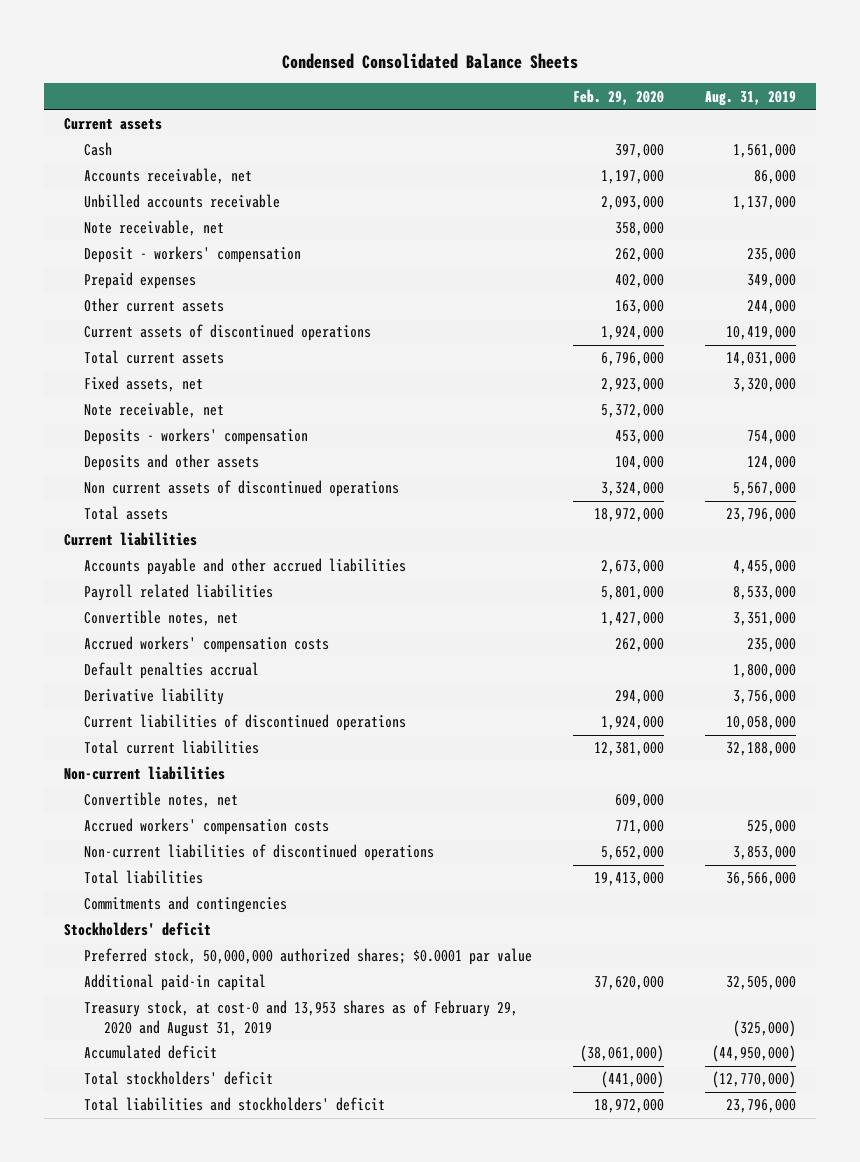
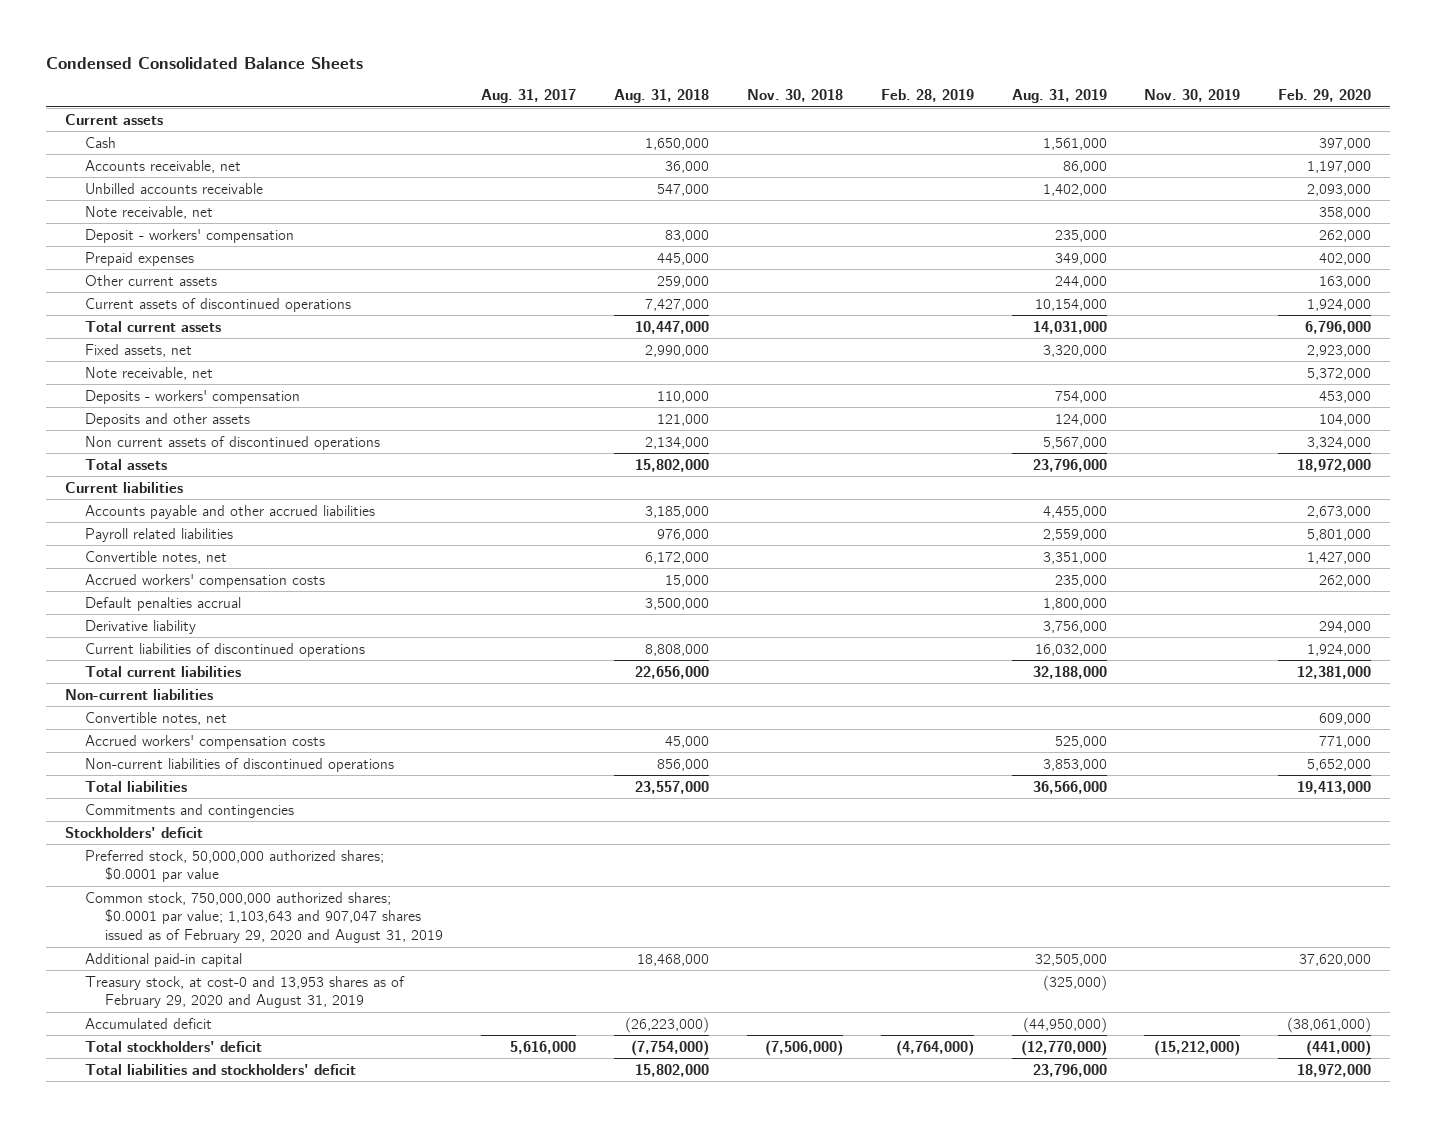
none -> [481,89,577,104] Aug. 31, 2017
none -> [614,89,710,104] Aug. 31, 2018
none -> [746,89,843,103] Nov. 30, 2018
none -> [880,89,974,103] Feb. 28, 2019
none -> [1144,89,1241,103] Nov. 30, 2019
[732,196,796,211] 1,137,000 -> [1042,183,1107,196] 1,402,000
[725,326,796,341] 10,419,000 -> [1034,298,1107,311] 10,154,000
[732,586,796,601] 8,533,000 -> [1042,528,1107,541] 2,559,000
[725,716,796,731] 10,058,000 -> [1034,643,1107,656] 16,032,000
none -> [85,891,444,944] Common stock, 750,000,000 authorized shares; $0.0001 par value; 1,103,643 and 907,047 shares issued as of February 29, 2020 and August 31, 2019

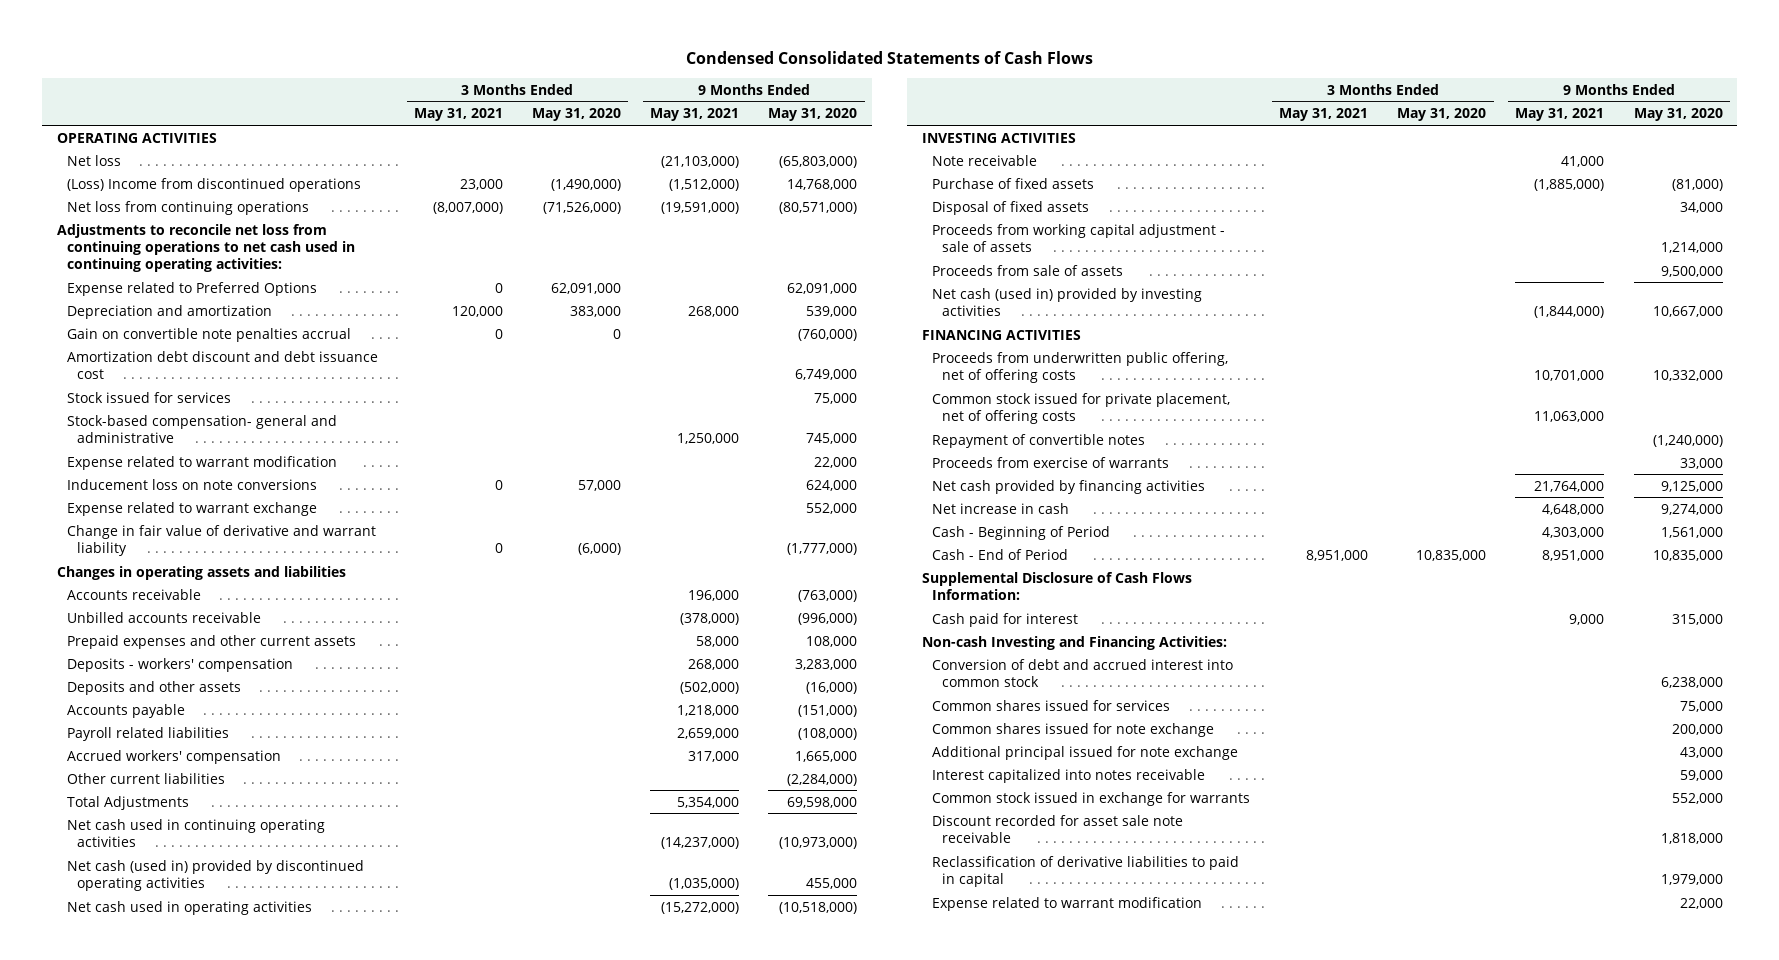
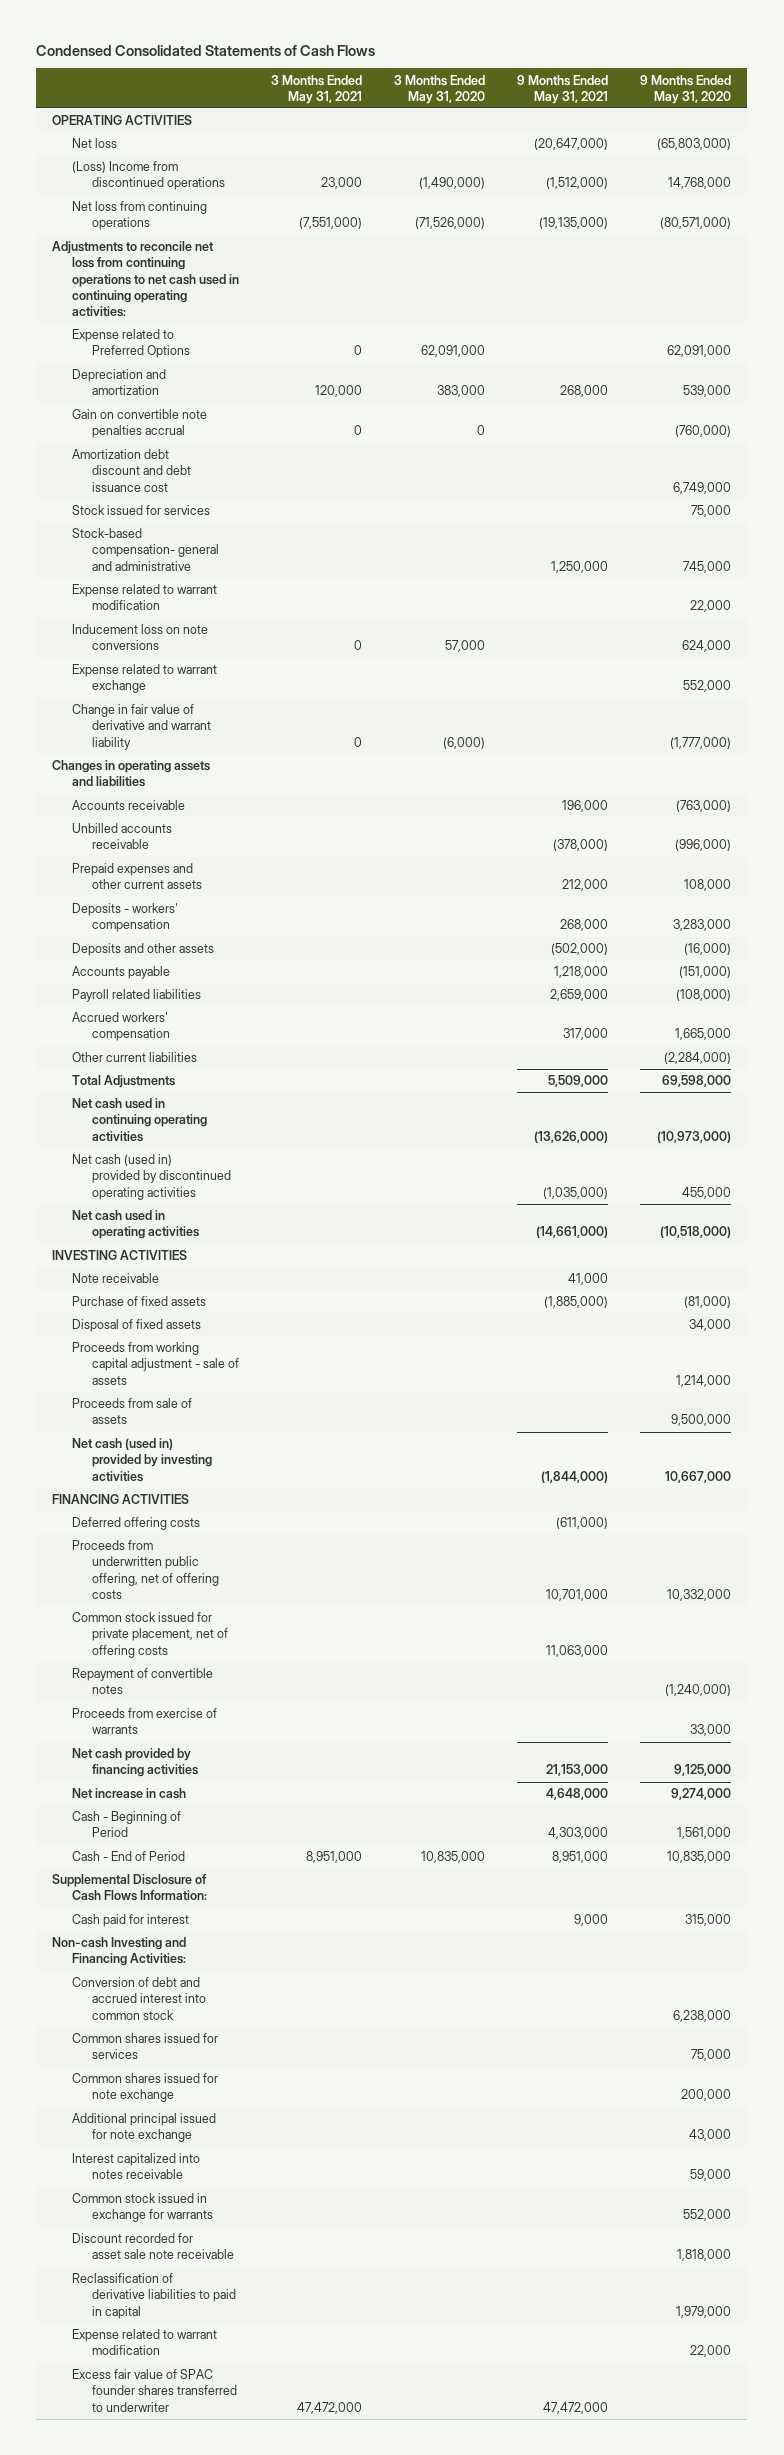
[661,155,740,168] (21,103,000) -> [534,138,609,151] (20,647,000)
[432,201,503,214] (8,007,000) -> [299,217,363,230] (7,551,000)
[661,201,740,214] (19,591,000) -> [539,217,609,230] (19,135,000)
[696,635,740,647] 58,000 -> [562,879,609,892] 212,000
[677,796,740,808] 5,354,000 -> [548,1075,609,1088] 5,509,000
[661,836,740,849] (14,237,000) -> [534,1130,609,1143] (13,626,000)
[661,901,740,914] (15,272,000) -> [536,1226,609,1239] (14,661,000)
none -> [72,1517,201,1531] Deferred offering costs
[1534,480,1605,492] 21,764,000 -> [546,1764,609,1777] 21,153,000
none -> [72,2369,238,2412] Excess fair value of SPAC founder shares transferred to underwriter

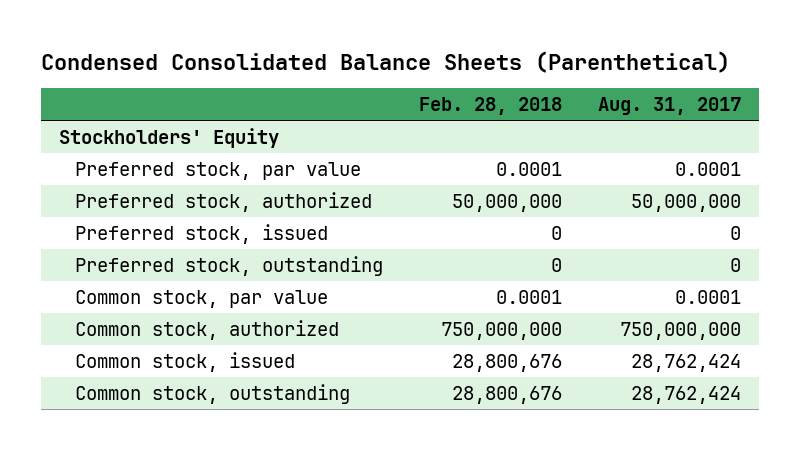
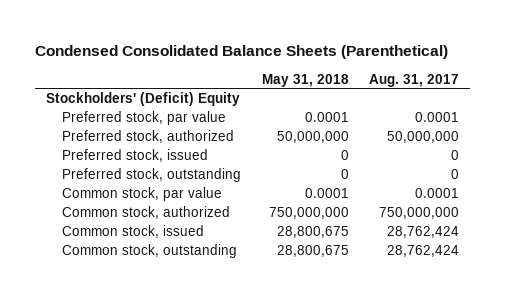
[419,97,563,116] Feb. 28, 2018 -> none
none -> [261,73,349,87] May 31, 2018
[59,127,280,148] Stockholders' Equity -> [45,92,240,107] Stockholders' (Deficit) Equity

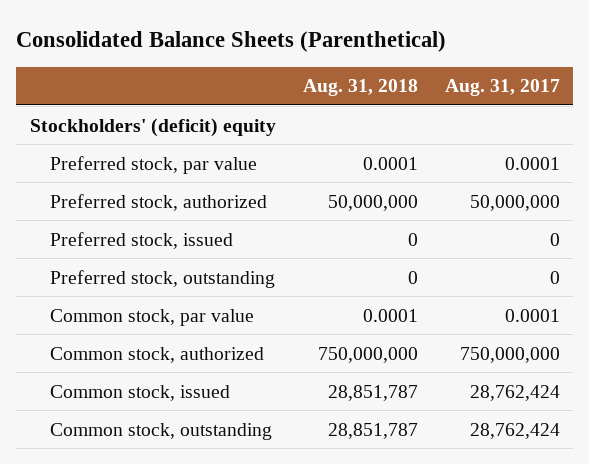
[35,45,449,60] Condensed Consolidated Balance Sheets (Parenthetical) -> [16,30,447,52] Consolidated Balance Sheets (Parenthetical)
[261,73,349,87] May 31, 2018 -> none
none -> [302,79,418,97] Aug. 31, 2018
[45,92,240,107] Stockholders' (Deficit) Equity -> [29,117,276,137] Stockholders' (deficit) equity

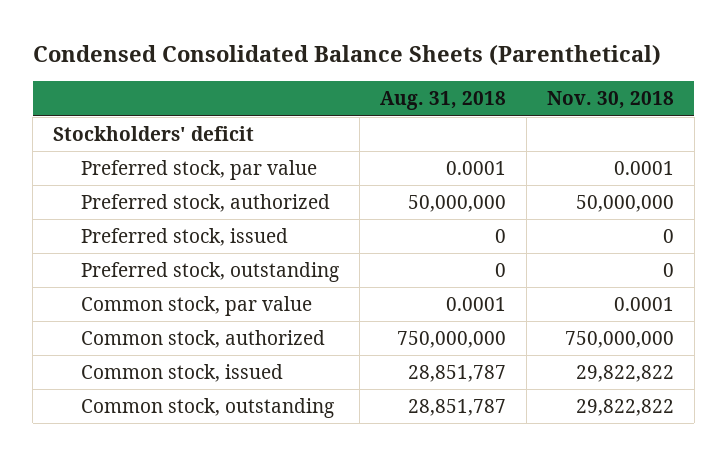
[16,30,447,52] Consolidated Balance Sheets (Parenthetical) -> [32,45,661,67] Condensed Consolidated Balance Sheets (Parenthetical)
[444,79,560,97] Aug. 31, 2017 -> none
none -> [546,91,674,110] Nov. 30, 2018
[29,117,276,137] Stockholders' (deficit) equity -> [53,125,255,141] Stockholders' deficit

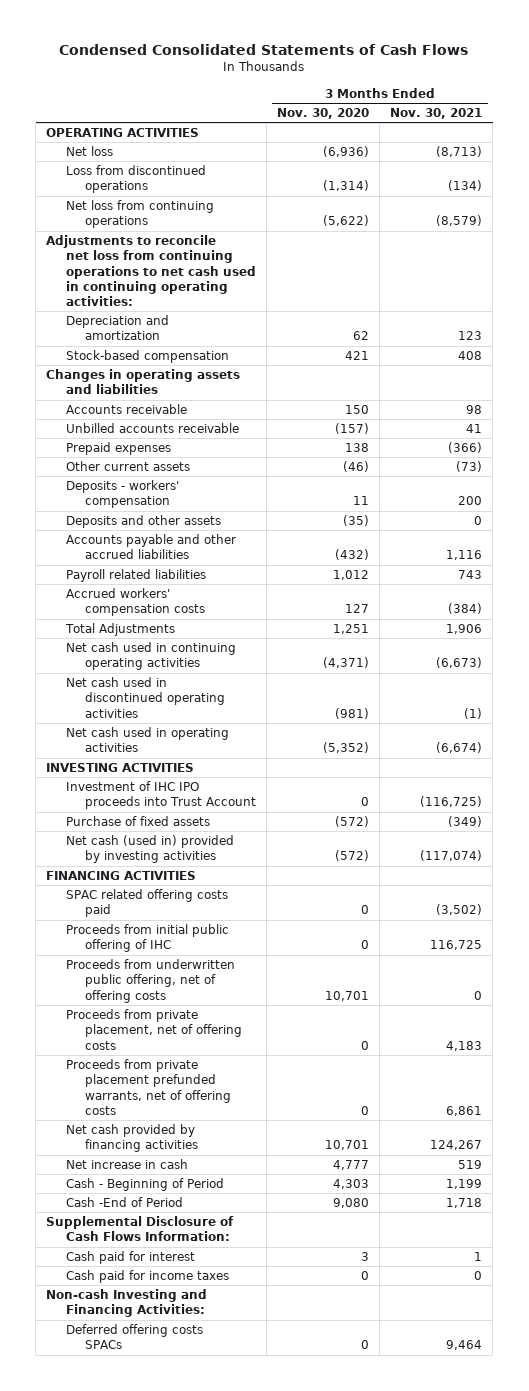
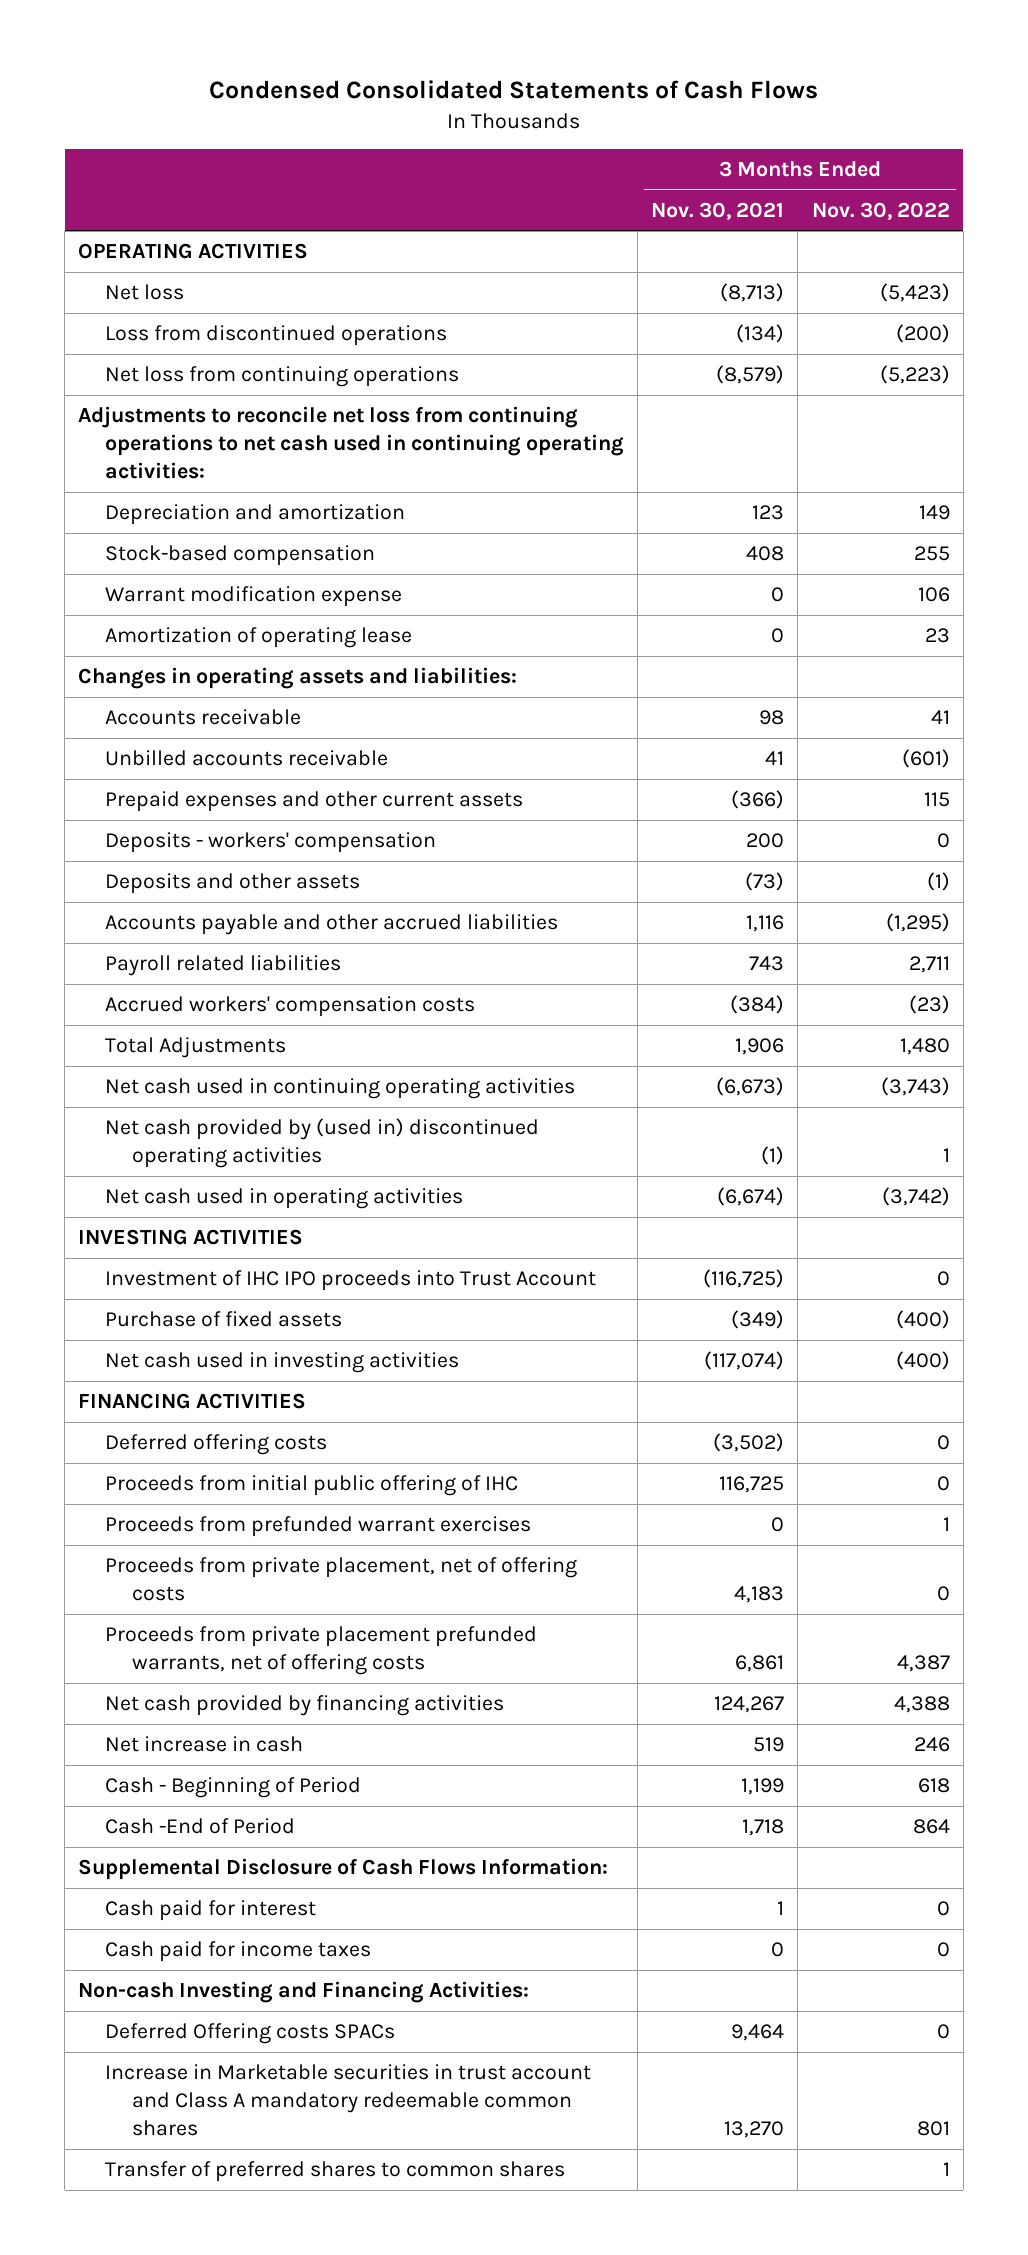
[277,108,370,120] Nov. 30, 2020 -> none
none -> [811,202,950,221] Nov. 30, 2022
none -> [104,586,402,608] Warrant modification expense
none -> [104,627,412,649] Amortization of operating lease
[46,369,241,395] Changes in operating assets and liabilities -> [78,667,518,690] Changes in operating assets and liabilities:
[65,461,190,472] Other current assets -> none
[65,442,171,456] Prepaid expenses -> [104,791,523,813] Prepaid expenses and other current assets
[474,516,483,526] 0 -> [745,872,785,892] (73)
[65,677,225,718] Net cash used in discontinued operating activities -> [104,1118,539,1169] Net cash provided by (used in) discontinued operating activities
[65,835,234,864] Net cash (used in) provided by investing activities -> [104,1352,459,1374] Net cash used in investing activities
[65,889,228,918] SPAC related offering costs paid -> [104,1434,327,1456] Deferred offering costs
[65,959,235,1003] Proceeds from underwritten public offering, net of offering costs -> none
none -> [104,1516,531,1538] Proceeds from prefunded warrant exercises
[65,1324,203,1350] Deferred offering costs SPACs -> [104,2023,395,2045] Deferred Offering costs SPACs
none -> [104,2064,591,2137] Increase in Marketable securities in trust account and Class A mandatory redeemable common shares
none -> [104,2161,565,2183] Transfer of preferred shares to common shares

